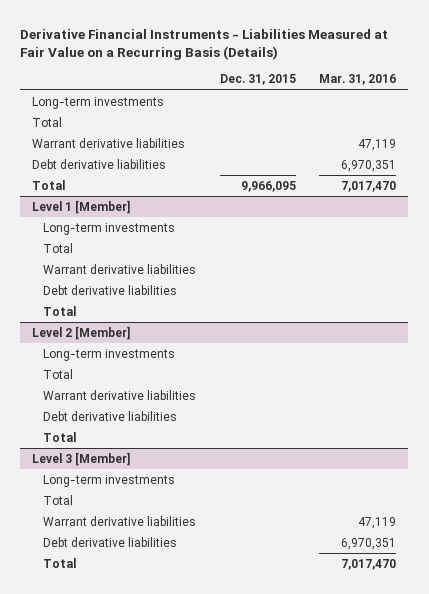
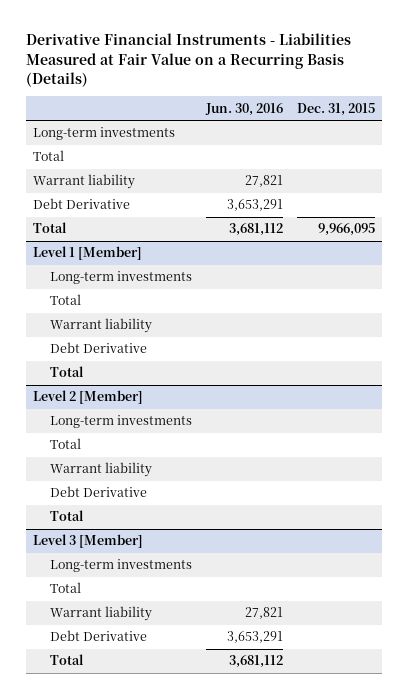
[319,74,397,86] Mar. 31, 2016 -> none
none -> [205,102,284,116] Jun. 30, 2016
[32,137,186,148] Warrant derivative liabilities -> [33,174,136,190] Warrant liability
[32,158,167,169] Debt derivative liabilities -> [33,198,131,210] Debt Derivative
[42,263,196,274] Warrant derivative liabilities -> [50,318,153,334] Warrant liability
[42,284,177,295] Debt derivative liabilities -> [50,342,148,354] Debt Derivative
[42,389,196,400] Warrant derivative liabilities -> [50,462,153,478] Warrant liability
[42,410,177,421] Debt derivative liabilities -> [50,486,148,498] Debt Derivative
[42,515,196,526] Warrant derivative liabilities -> [50,606,153,622] Warrant liability
[42,536,177,547] Debt derivative liabilities -> [50,630,148,642] Debt Derivative

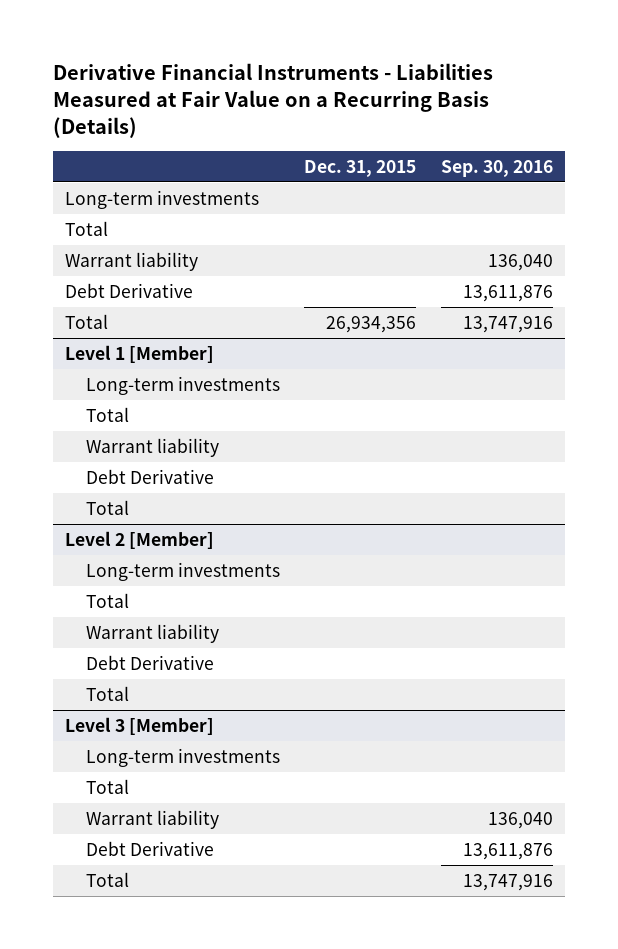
[205,102,284,116] Jun. 30, 2016 -> none
none -> [440,159,553,177] Sep. 30, 2016
[318,223,376,237] 9,966,095 -> [326,315,417,333] 26,934,356

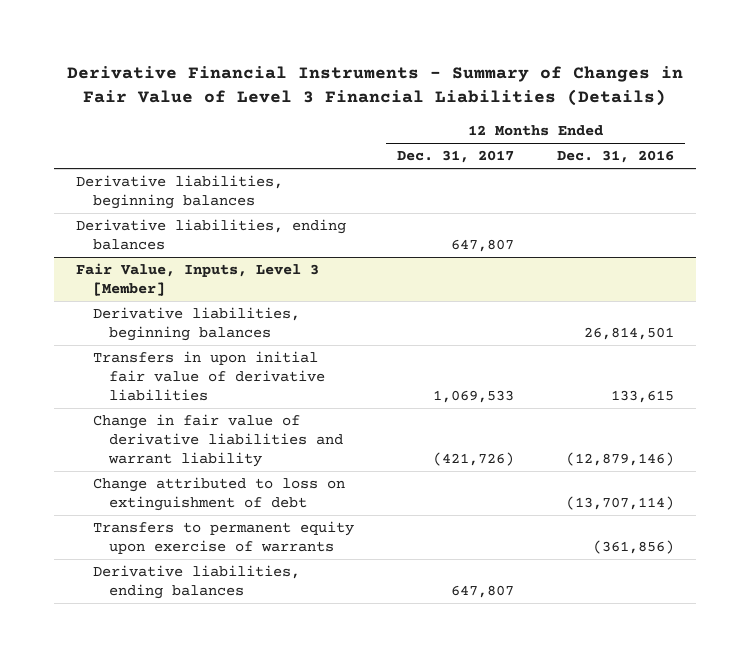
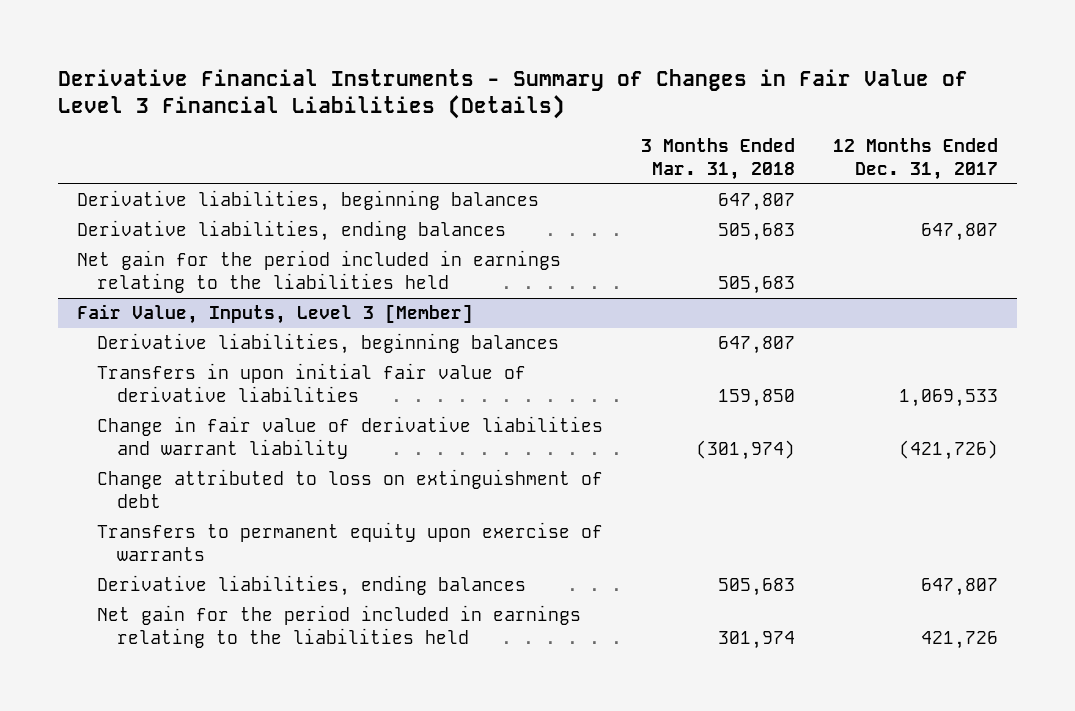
[557,150,675,164] Dec. 31, 2016 -> none
none -> [640,137,795,180] 3 Months Ended Mar. 31, 2018
none -> [77,250,562,293] Net gain for the period included in earnings relating to the liabilities held
none -> [97,605,582,648] Net gain for the period included in earnings relating to the liabilities held

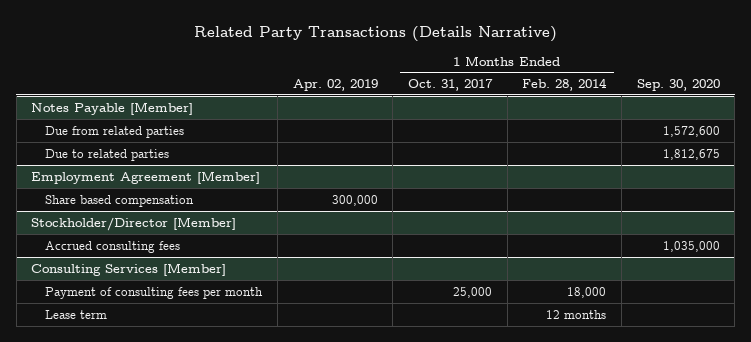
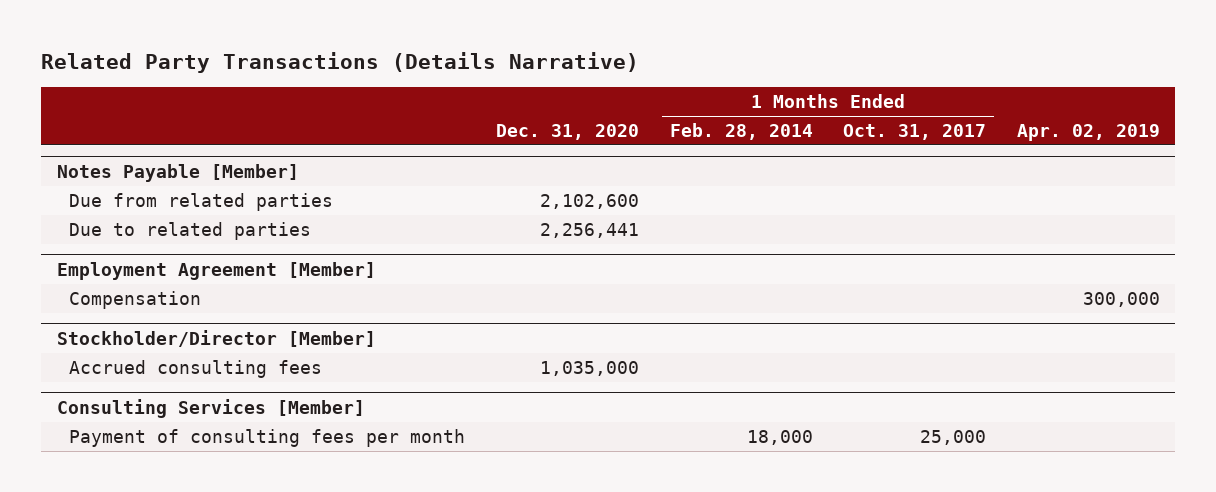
[636,79,720,92] Sep. 30, 2020 -> none
none -> [495,124,639,141] Dec. 31, 2020
[45,194,195,207] Share based compensation -> none
none -> [69,291,202,310] Compensation
[45,309,108,319] Lease term -> none

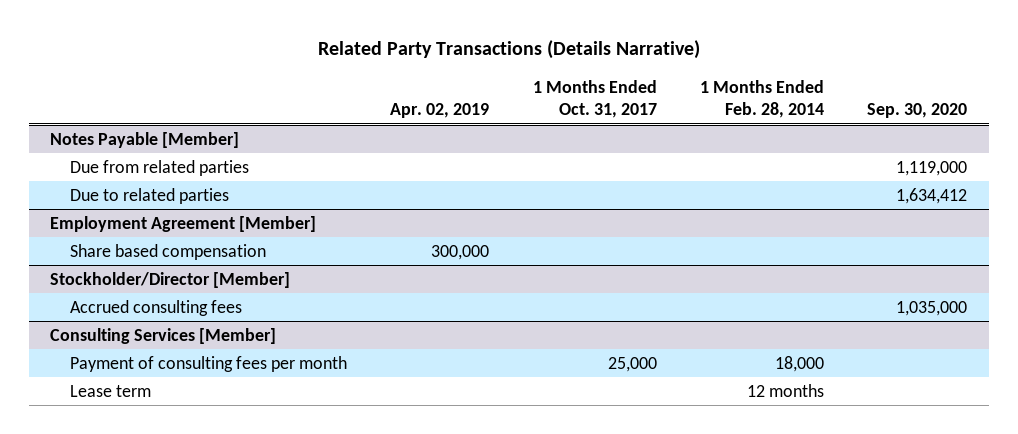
[495,124,639,141] Dec. 31, 2020 -> none
none -> [867,103,968,119] Sep. 30, 2020
[69,291,202,310] Compensation -> none
none -> [69,243,266,260] Share based compensation
none -> [69,384,151,397] Lease term

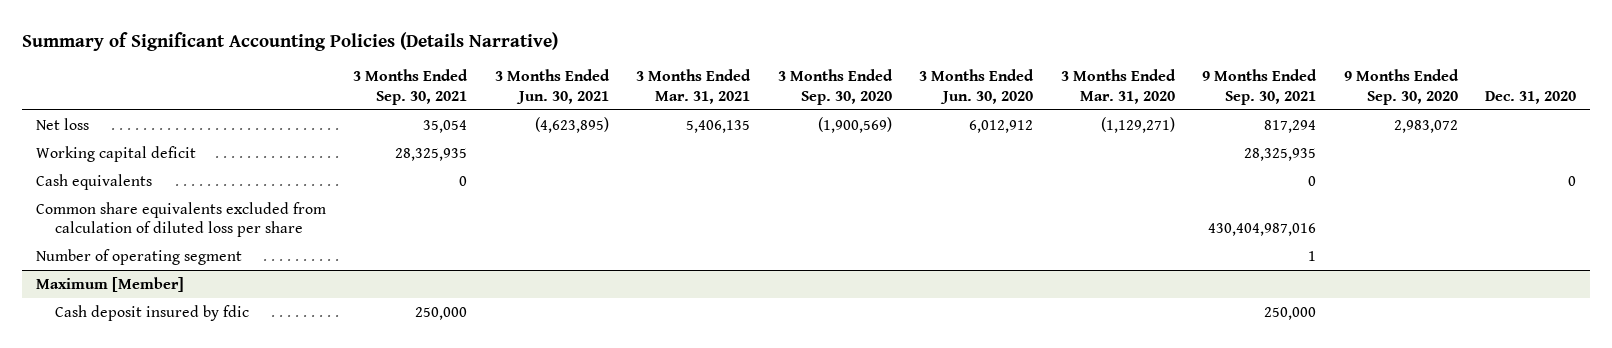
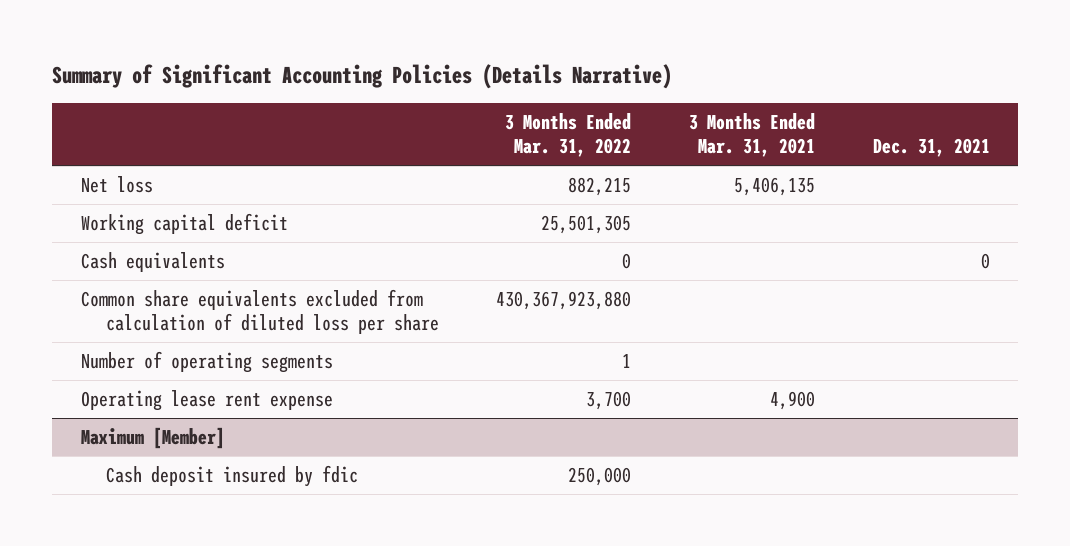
[353,69,469,105] 3 Months Ended Sep. 30, 2021 -> none
[494,69,610,104] 3 Months Ended Jun. 30, 2021 -> none
[777,69,893,105] 3 Months Ended Sep. 30, 2020 -> none
[919,69,1035,104] 3 Months Ended Jun. 30, 2020 -> none
[1060,69,1176,104] 3 Months Ended Mar. 31, 2020 -> none
[1202,69,1318,105] 9 Months Ended Sep. 30, 2021 -> none
[1343,69,1459,105] 9 Months Ended Sep. 30, 2020 -> none
[1485,90,1577,104] Dec. 31, 2020 -> none
none -> [505,112,632,158] 3 Months Ended Mar. 31, 2022
none -> [872,138,990,158] Dec. 31, 2021
[35,248,242,265] Number of operating segment -> [80,350,333,373] Number of operating segments
none -> [80,389,333,411] Operating lease rent expense

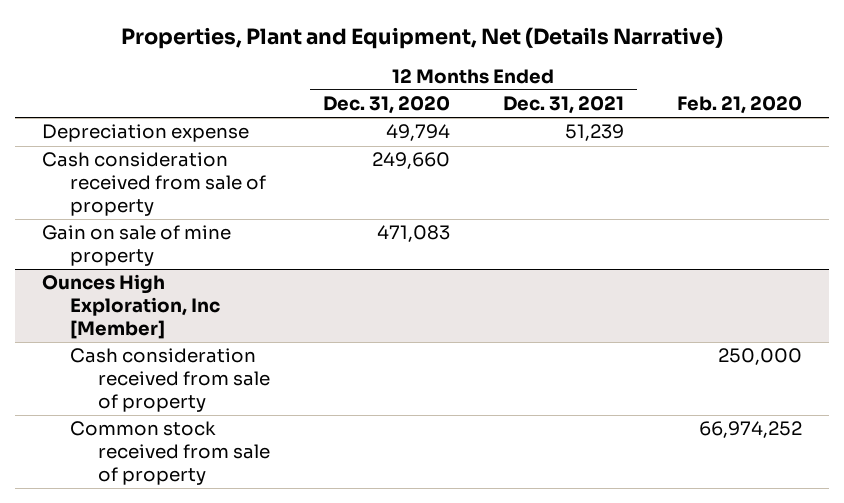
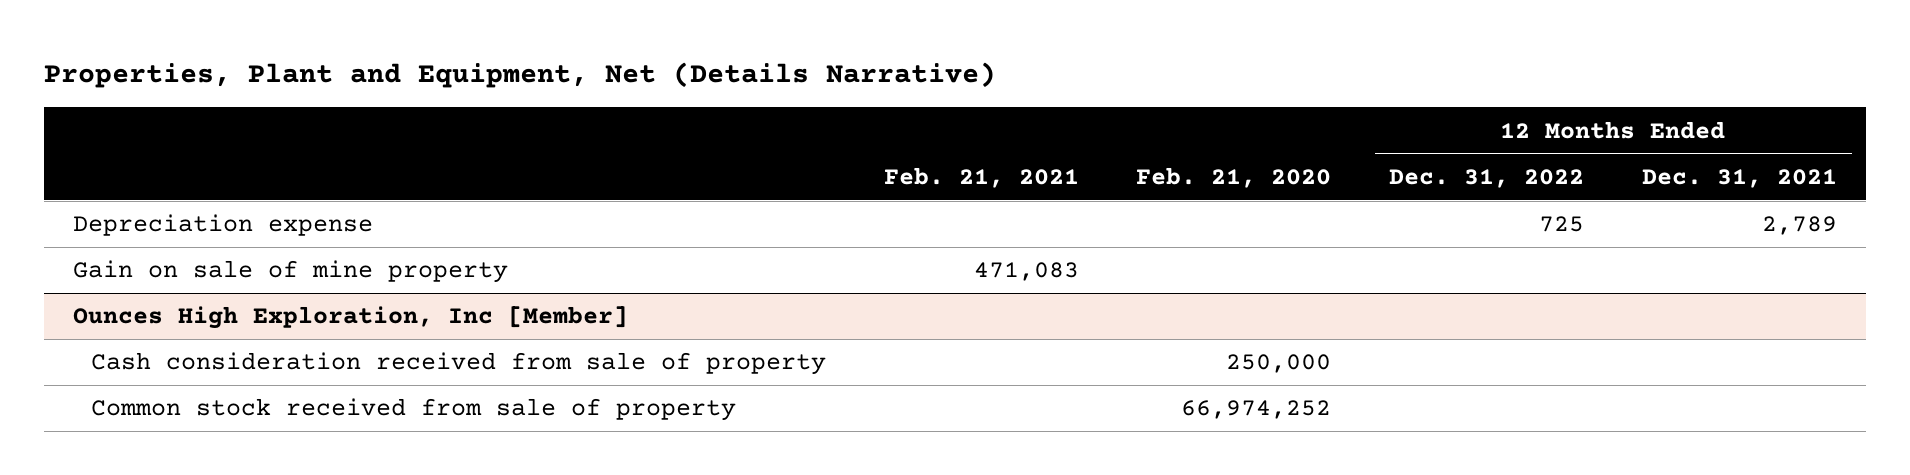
[322,96,450,115] Dec. 31, 2020 -> none
none -> [883,166,1079,188] Feb. 21, 2021
none -> [1389,168,1585,188] Dec. 31, 2022
[42,152,266,216] Cash consideration received from sale of property -> none
[564,124,624,142] 51,239 -> [1762,216,1838,236] 2,789

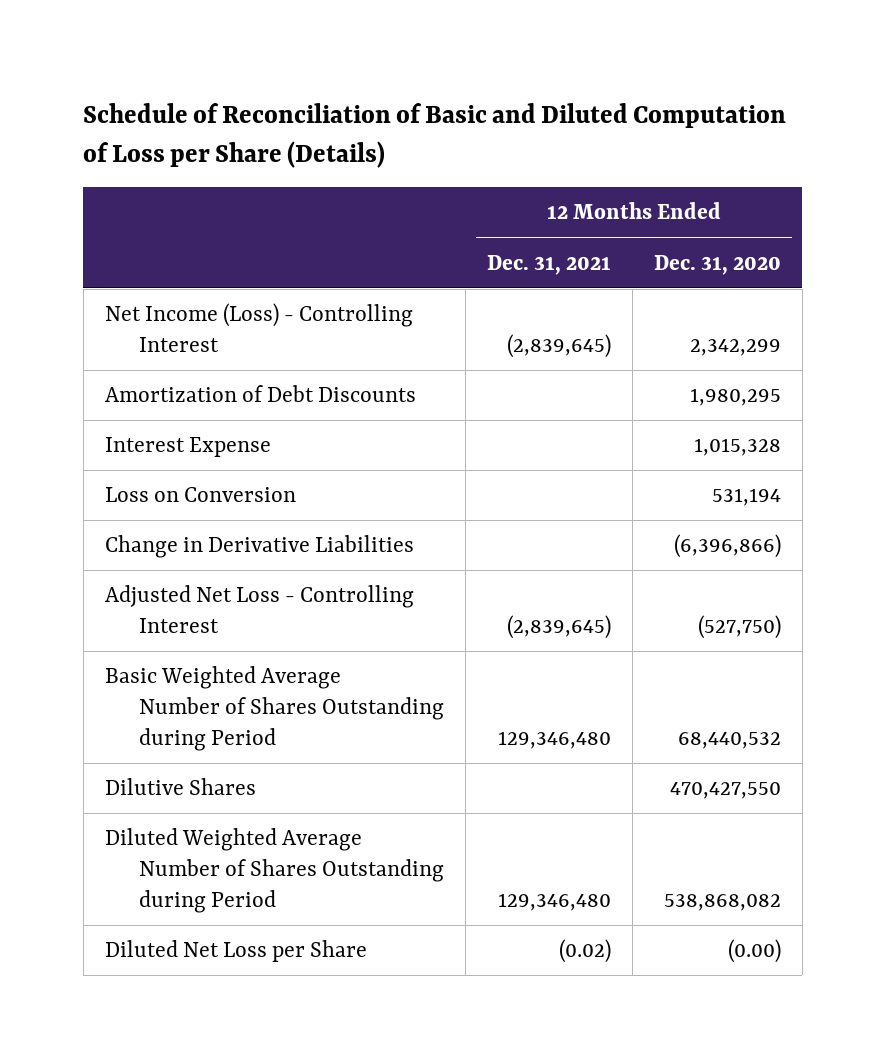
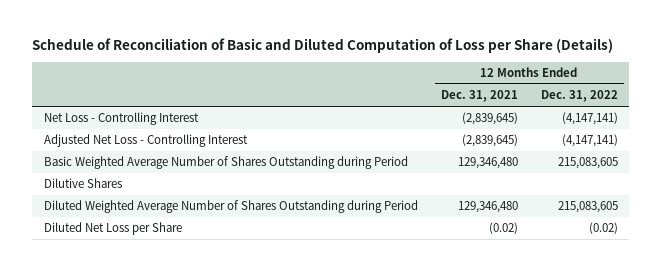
[654,254,782,275] Dec. 31, 2020 -> none
none -> [540,90,618,103] Dec. 31, 2022
[104,385,416,403] Amortization of Debt Discounts -> none
[104,437,271,458] Interest Expense -> none
[104,487,296,503] Loss on Conversion -> none
[104,535,414,559] Change in Derivative Liabilities -> none
[104,303,413,353] Net Income (Loss) - Controlling Interest -> [43,112,199,126] Net Loss - Controlling Interest

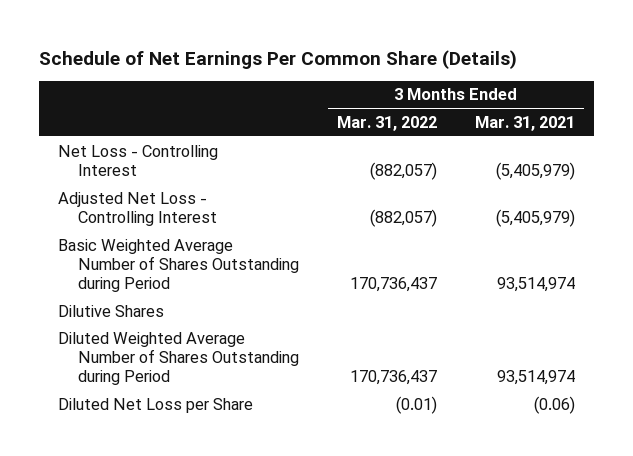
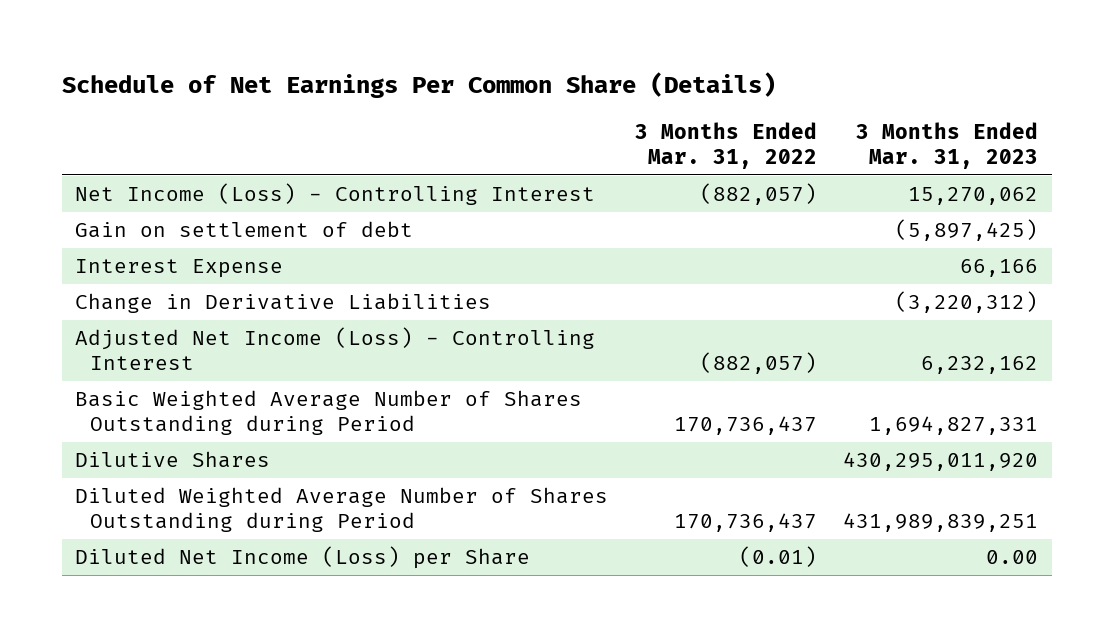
[474,115,575,131] Mar. 31, 2021 -> none
none -> [856,121,1039,169] 3 Months Ended Mar. 31, 2023
[58,144,219,176] Net Loss - Controlling Interest -> [75,183,596,206] Net Income (Loss) - Controlling Interest
none -> [75,221,414,239] Gain on settlement of debt
none -> [75,259,284,279] Interest Expense
none -> [75,293,492,314] Change in Derivative Liabilities
[58,191,218,226] Adjusted Net Loss - Controlling Interest -> [75,327,596,371] Adjusted Net Income (Loss) - Controlling Interest
[58,397,254,413] Diluted Net Loss per Share -> [75,546,531,570] Diluted Net Income (Loss) per Share

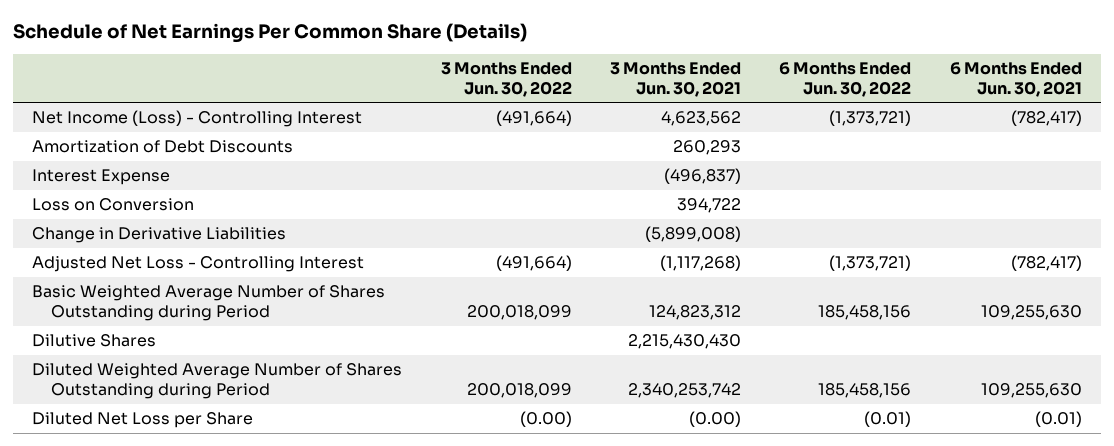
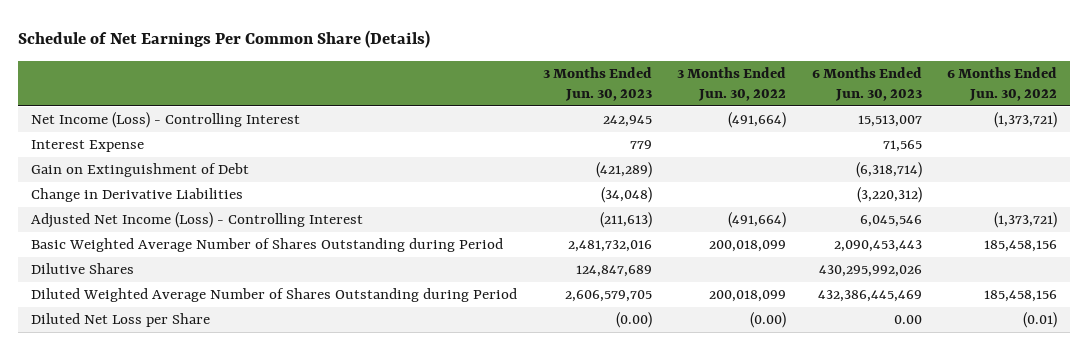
[609,61,741,97] 3 Months Ended Jun. 30, 2021 -> none
[949,61,1082,97] 6 Months Ended Jun. 30, 2021 -> none
none -> [542,67,652,102] 3 Months Ended Jun. 30, 2023
none -> [811,67,922,102] 6 Months Ended Jun. 30, 2023
[32,140,294,154] Amortization of Debt Discounts -> none
[32,198,195,212] Loss on Conversion -> none
none -> [31,163,250,178] Gain on Extinguishment of Debt
[32,256,365,273] Adjusted Net Loss - Controlling Interest -> [31,212,364,229] Adjusted Net Income (Loss) - Controlling Interest

